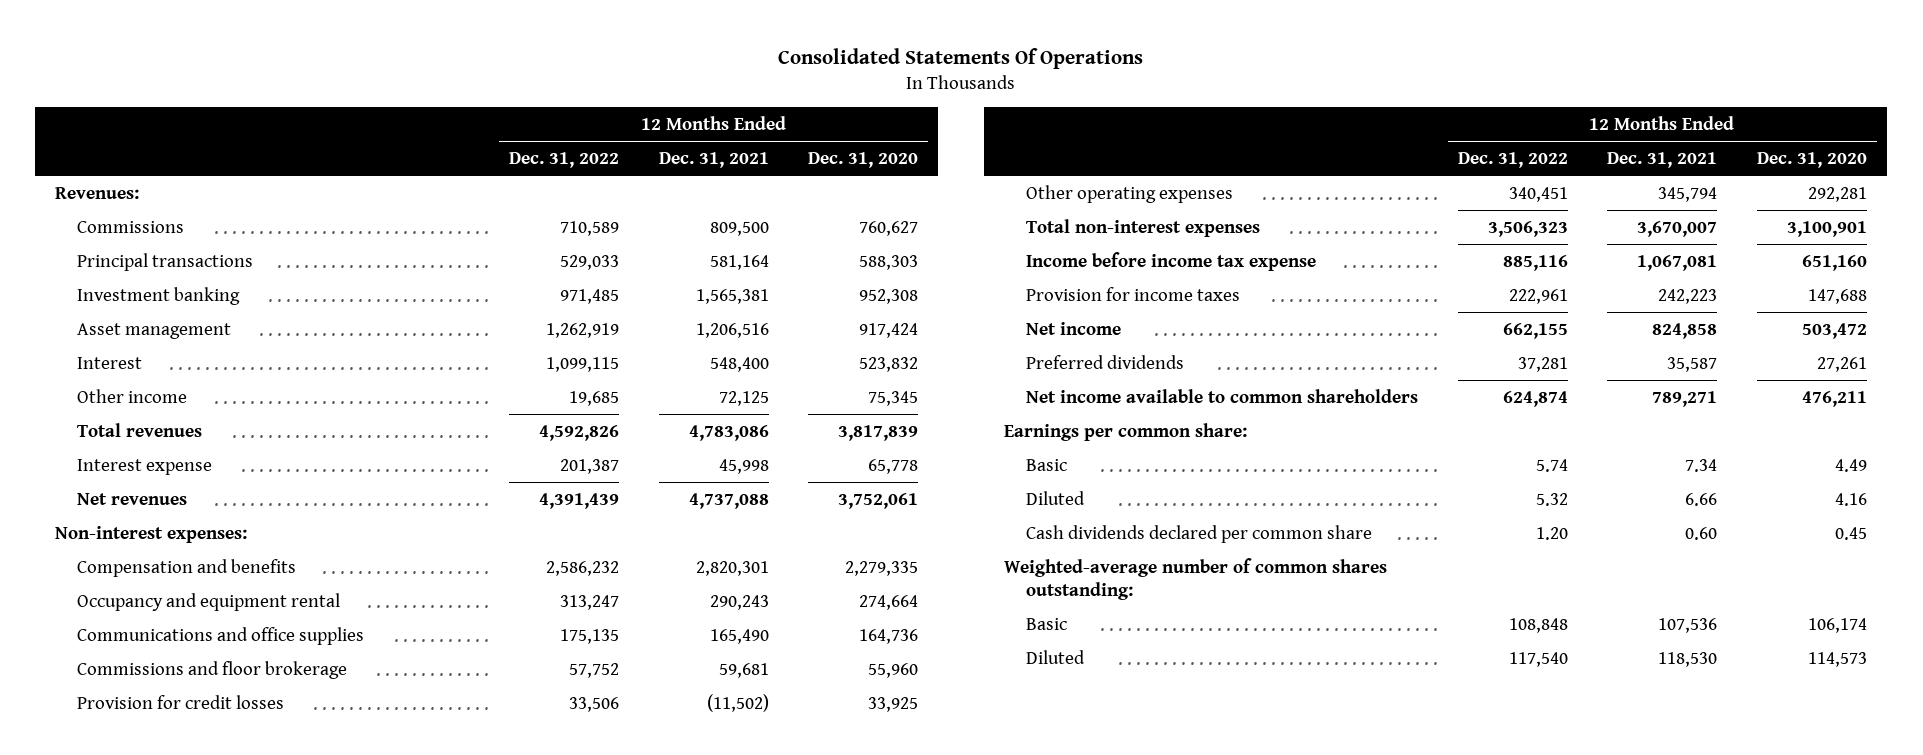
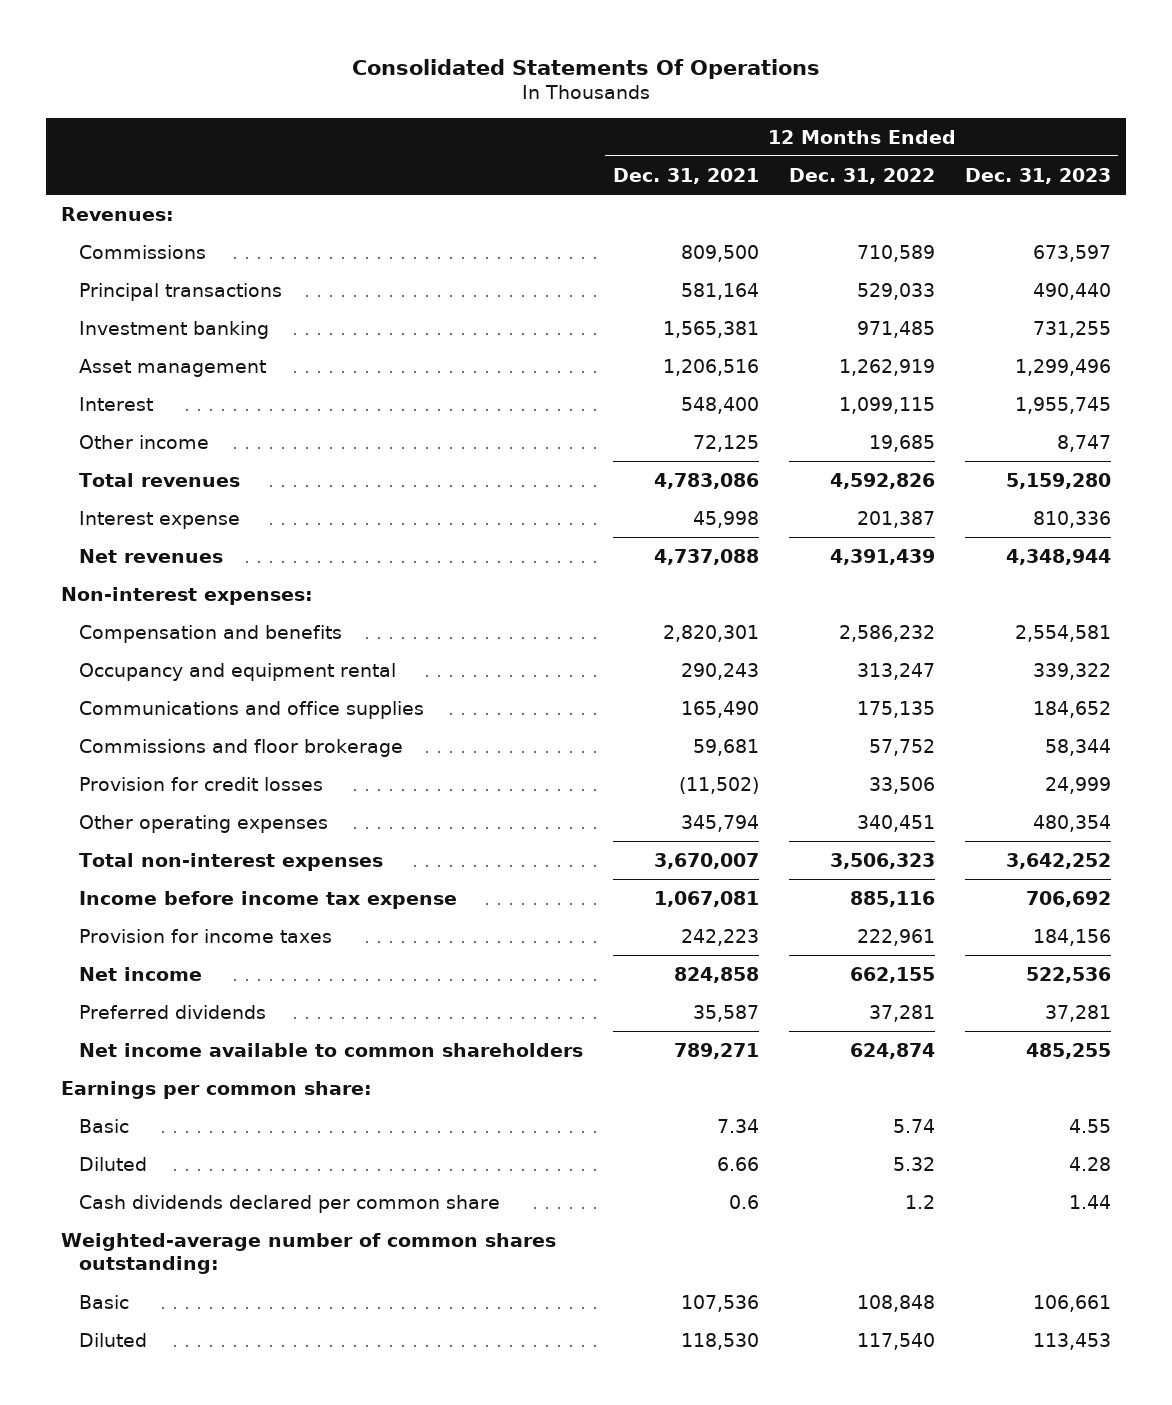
[808,152,919,169] Dec. 31, 2020 -> none
none -> [964,167,1111,184] Dec. 31, 2023
[1535,526,1568,540] 1.20 -> [904,1194,935,1209] 1.2
[1685,526,1718,540] 0.60 -> [728,1194,759,1209] 0.6

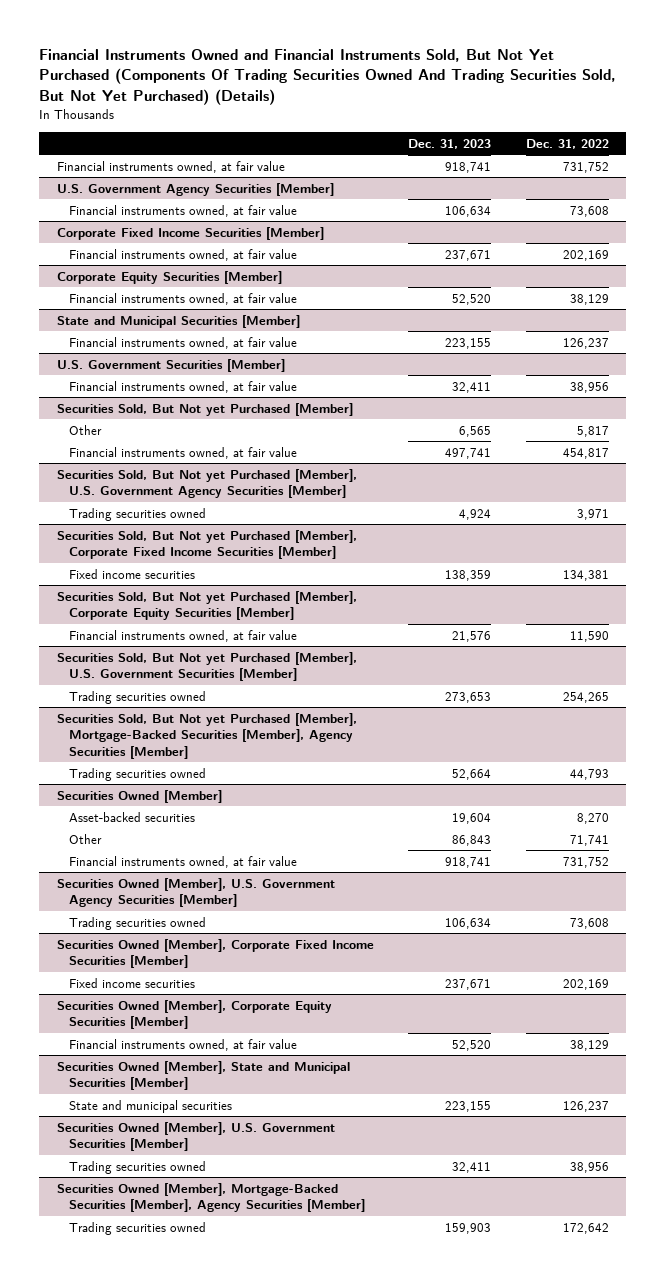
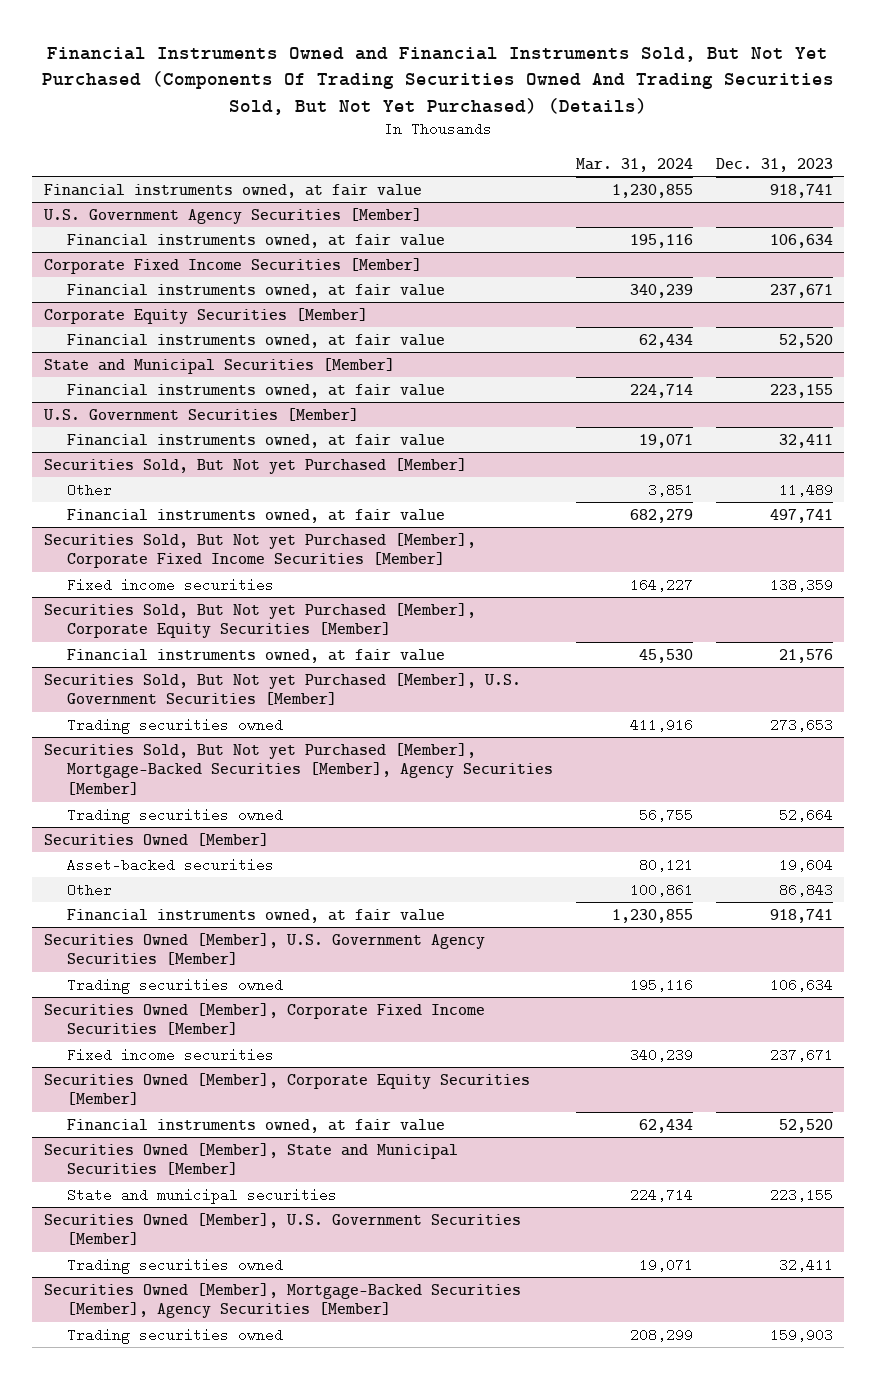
[525,138,609,149] Dec. 31, 2022 -> none
none -> [575,158,693,173] Mar. 31, 2024
[459,425,492,437] 6,565 -> [778,482,833,497] 11,489
[56,468,357,499] Securities Sold, But Not yet Purchased [Member], U.S. Government Agency Securities [Member] -> none
[69,507,207,521] Trading securities owned -> none

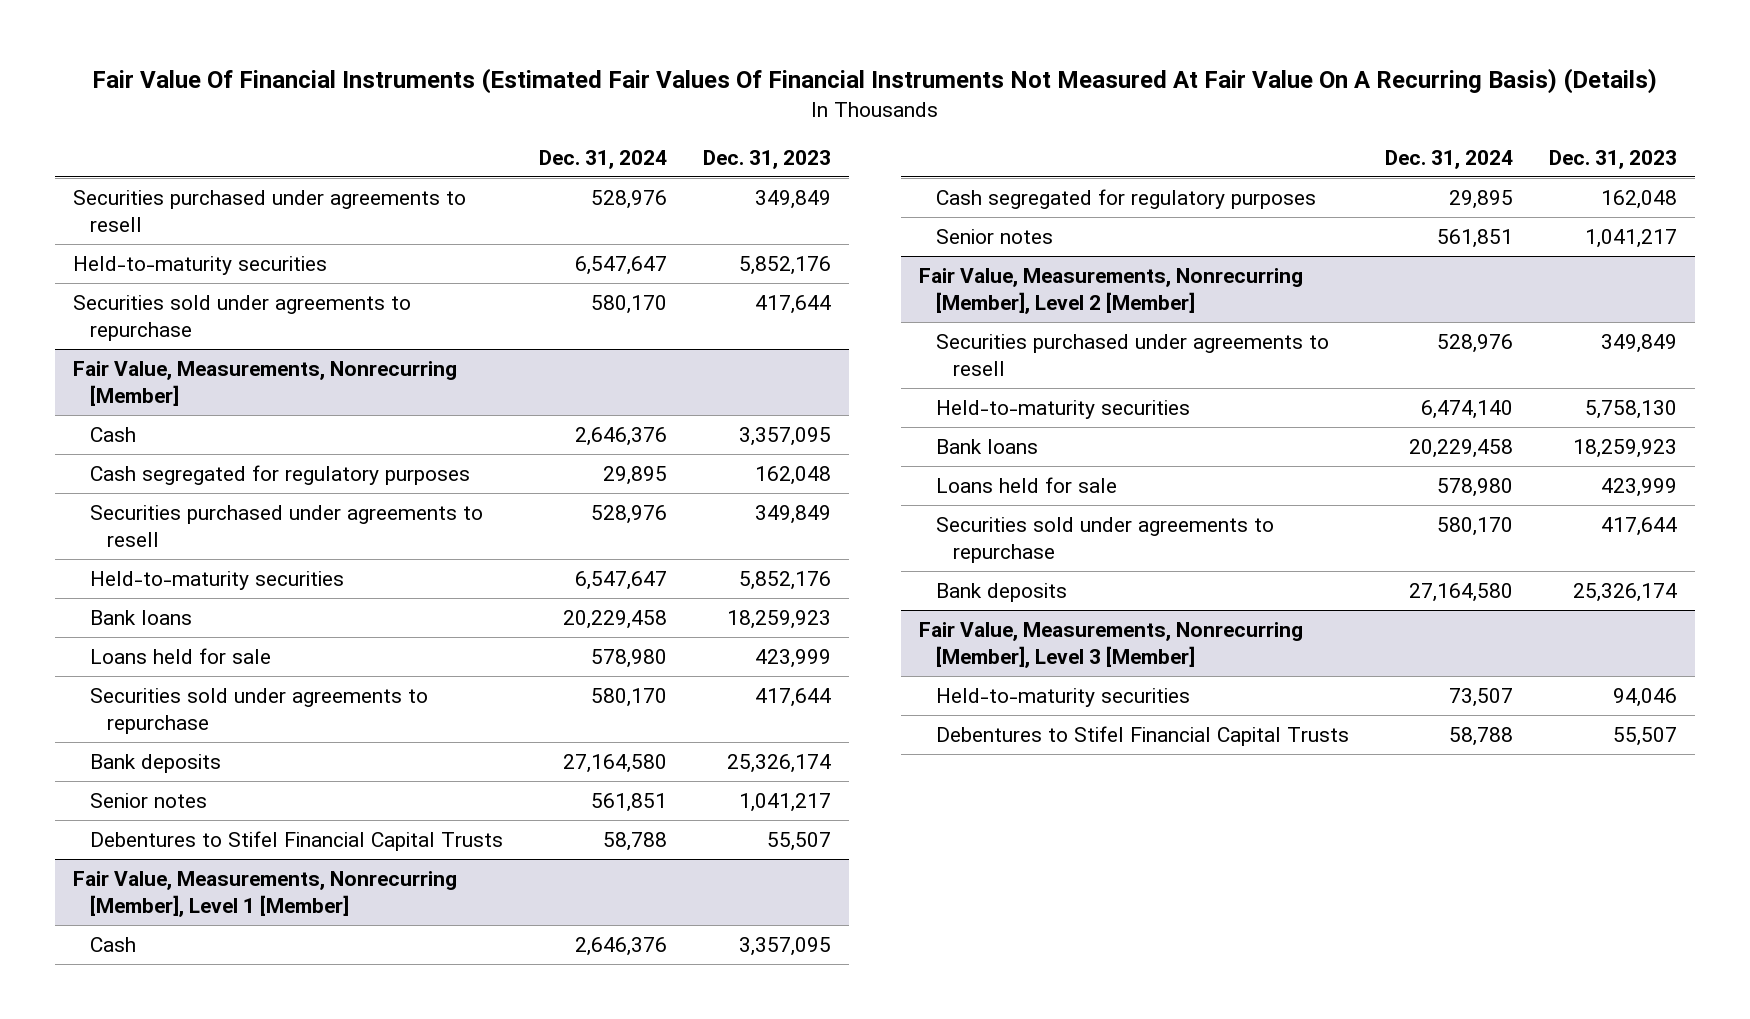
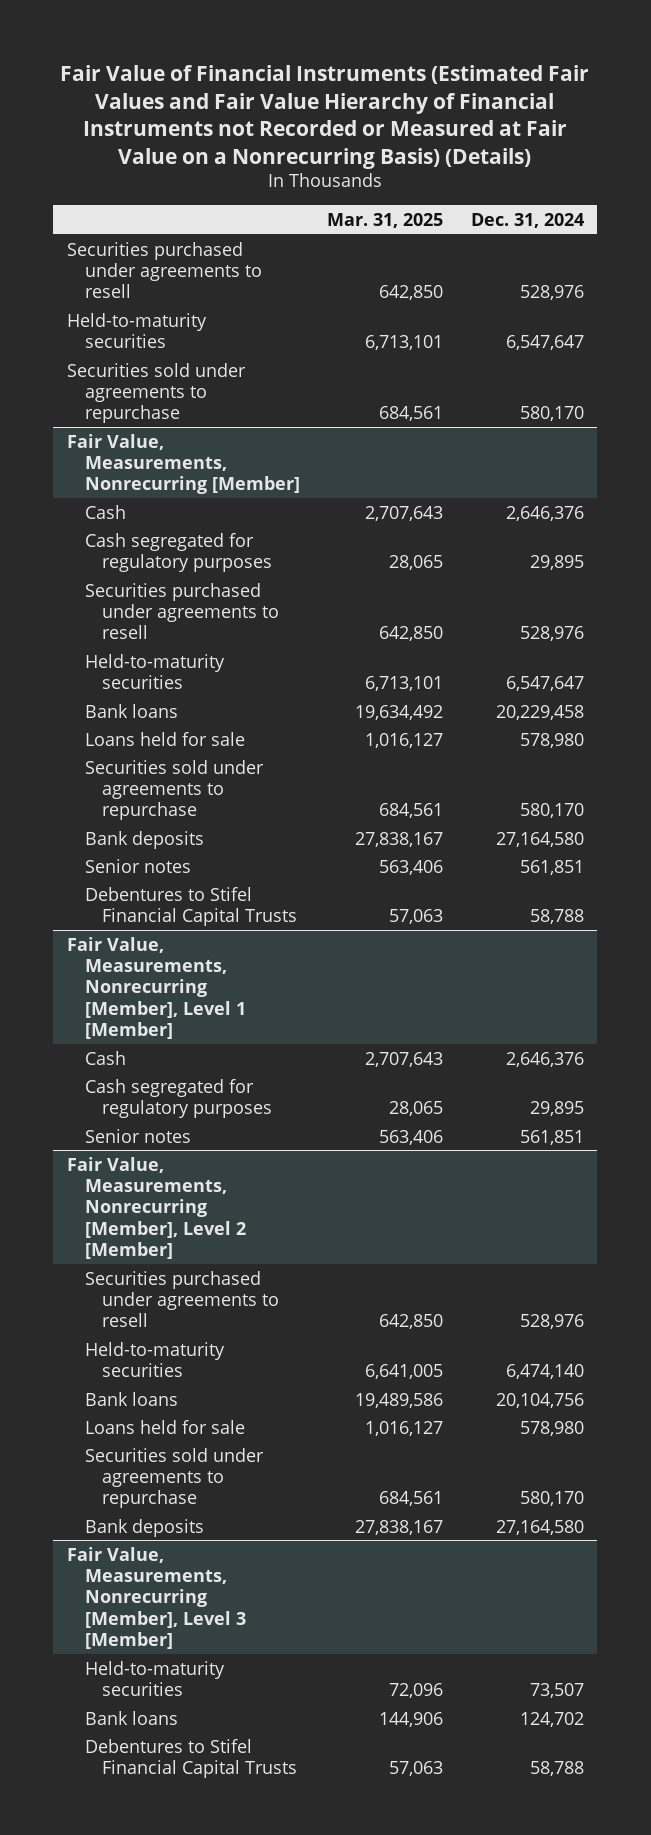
[92,68,1658,95] Fair Value Of Financial Instruments (Estimated Fair Values Of Financial Instruments Not Measured At Fair Value On A Recurring Basis) (Details) -> [60,64,590,169] Fair Value of Financial Instruments (Estimated Fair Values and Fair Value Hierarchy of Financial Instruments not Recorded or Measured at Fair Value on a Nonrecurring Basis) (Details)
[702,149,831,169] Dec. 31, 2023 -> none
none -> [327,212,444,228] Mar. 31, 2025
[1409,439,1514,459] 20,229,458 -> [495,1392,584,1408] 20,104,756
none -> [84,1710,178,1725] Bank loans

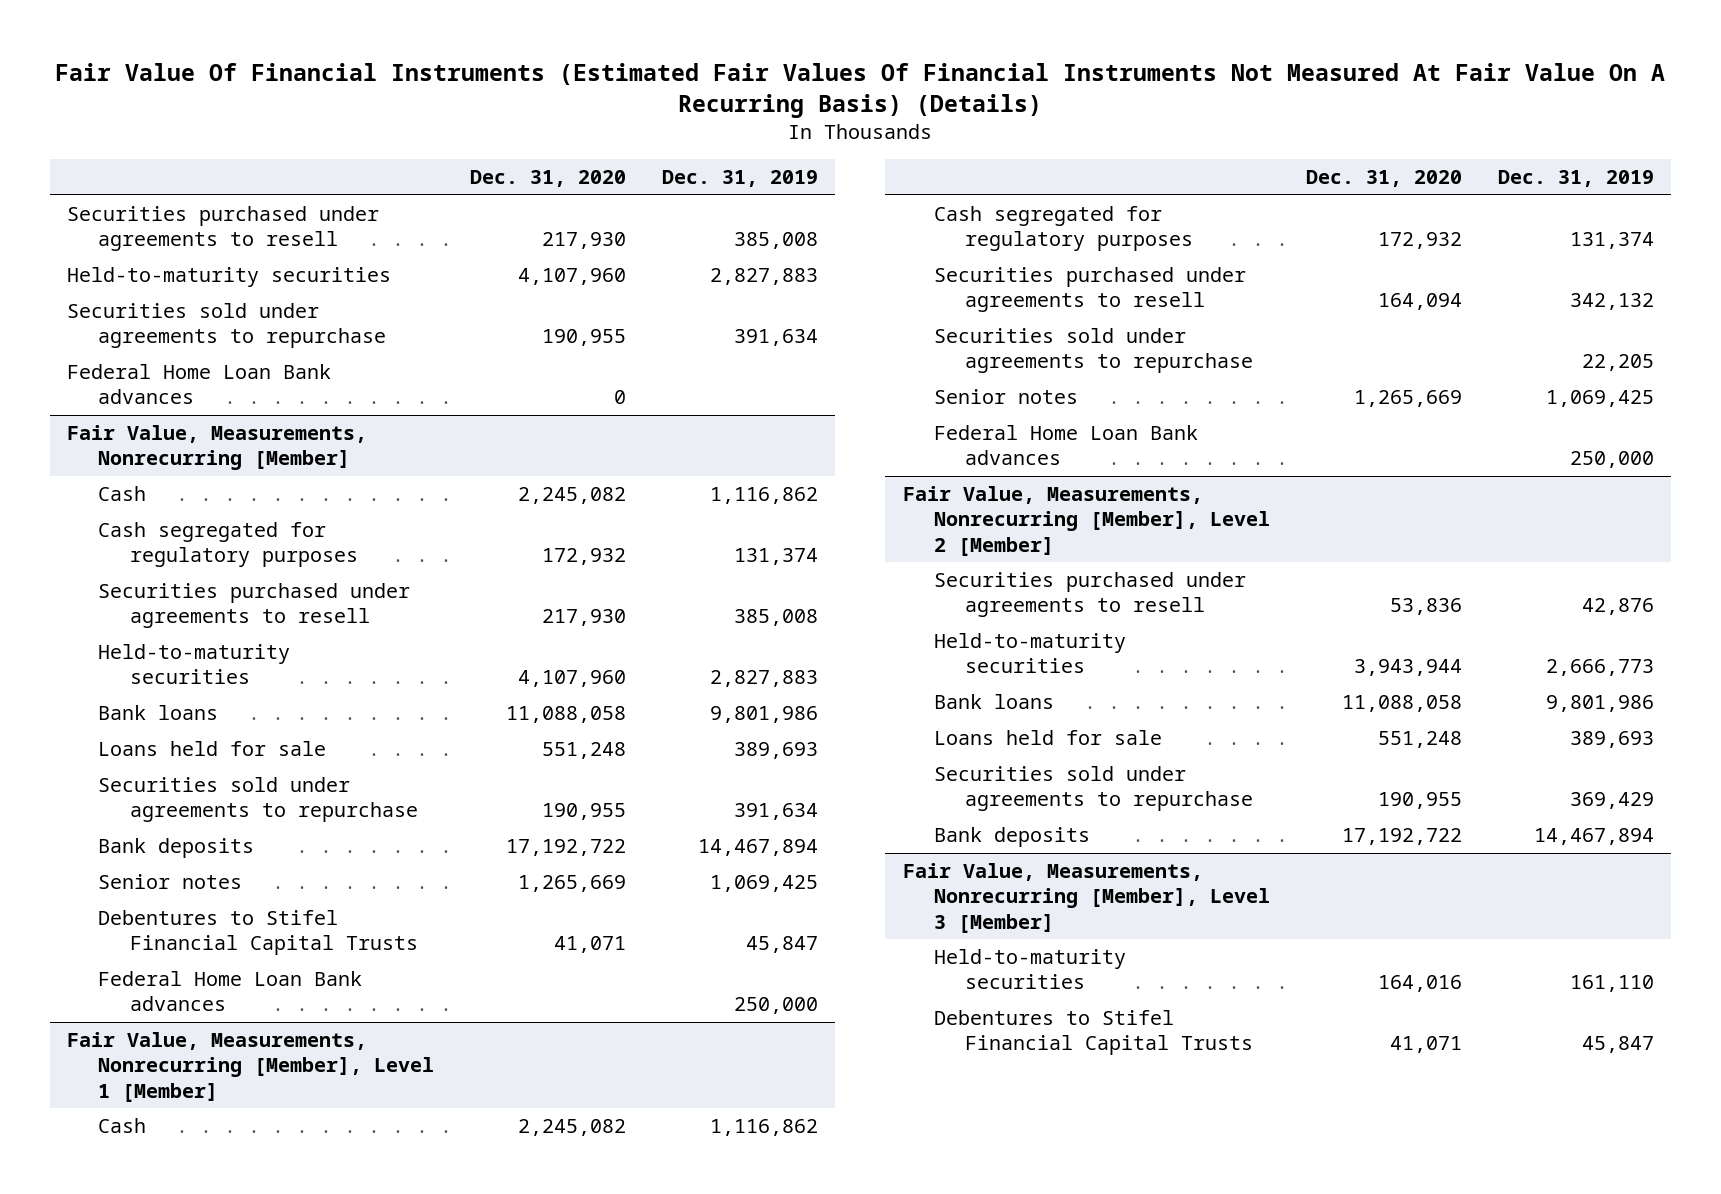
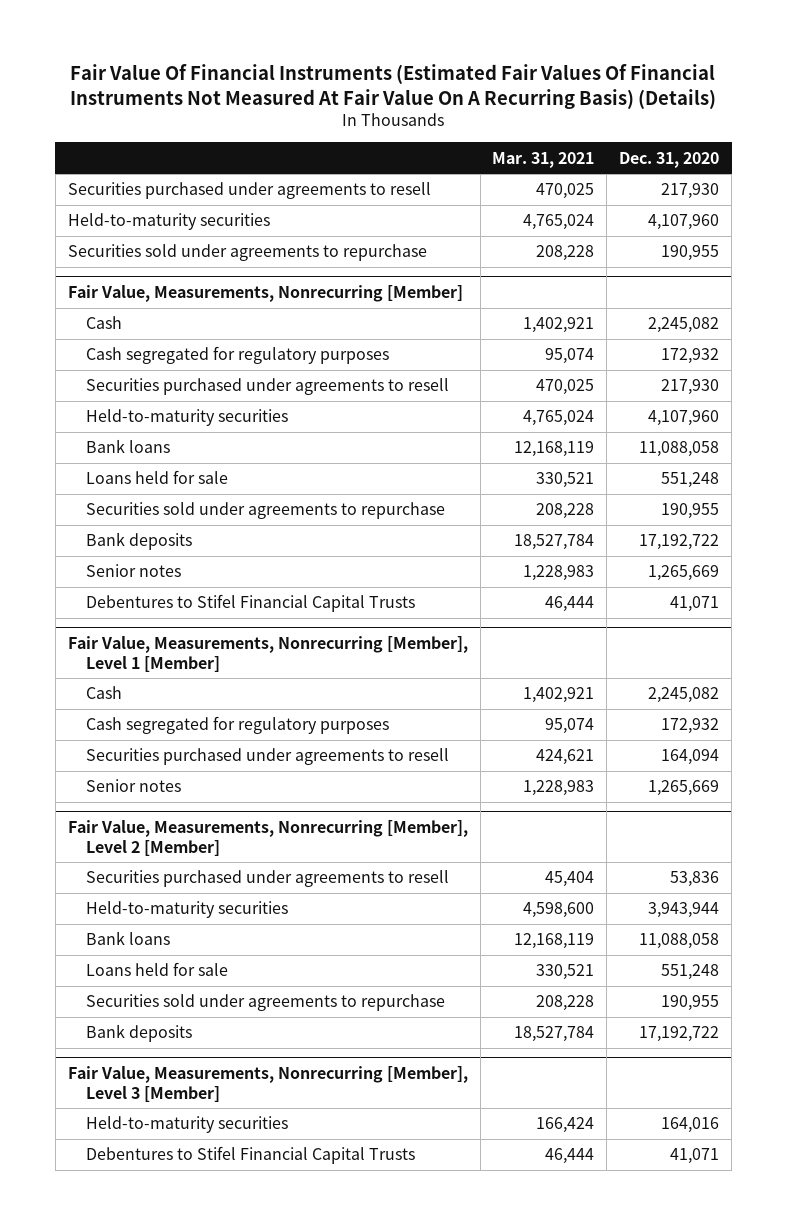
[661,170,818,188] Dec. 31, 2019 -> none
none -> [492,151,595,168] Mar. 31, 2021
[67,364,332,405] Federal Home Loan Bank advances -> none
[98,971,363,1012] Federal Home Loan Bank advances -> none
[934,328,1254,374] Securities sold under agreements to repurchase -> none
[934,425,1199,466] Federal Home Loan Bank advances -> none

